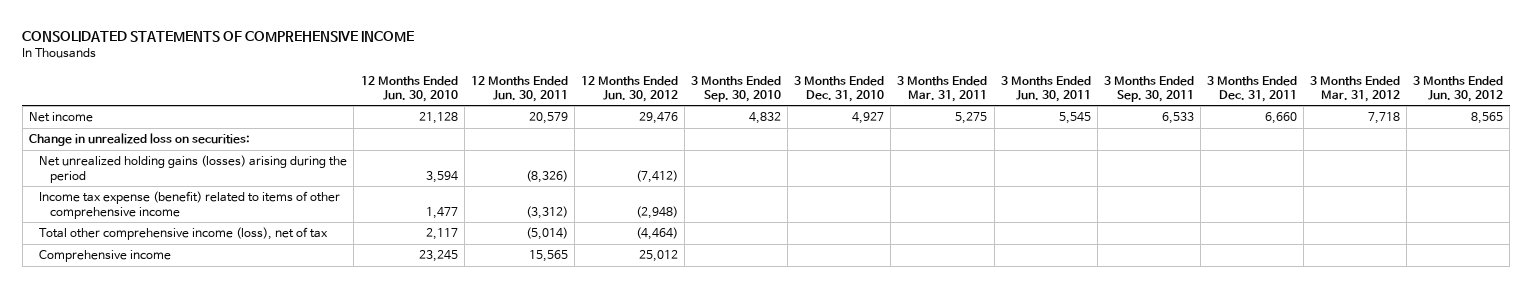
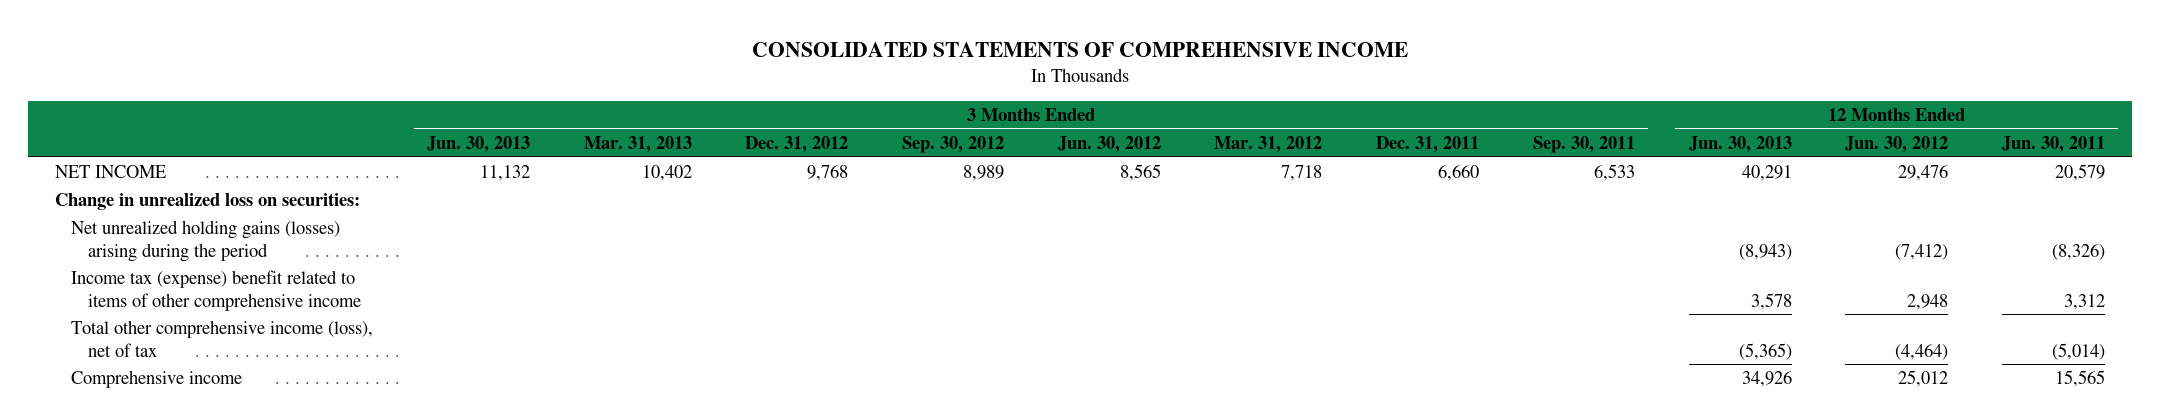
[360,75,458,102] 12 Months Ended Jun. 30, 2010 -> none
[691,75,782,102] 3 Months Ended Sep. 30, 2010 -> none
[794,75,885,102] 3 Months Ended Dec. 31, 2010 -> none
[897,75,988,102] 3 Months Ended Mar. 31, 2011 -> none
[1000,75,1091,102] 3 Months Ended Jun. 30, 2011 -> none
none -> [427,136,531,154] Jun. 30, 2013
none -> [583,136,692,154] Mar. 31, 2013
none -> [745,136,849,154] Dec. 31, 2012
none -> [902,136,1005,154] Sep. 30, 2012
none -> [1688,136,1792,154] Jun. 30, 2013
[28,112,93,123] Net income -> [54,165,167,179] NET INCOME
[39,191,341,219] Income tax expense (benefit) related to items of other comprehensive income -> [71,270,361,311] Income tax (expense) benefit related to items of other comprehensive income
[525,205,568,219] (3,312) -> [2063,293,2105,310] 3,312
[635,205,678,219] (2,948) -> [1907,293,1949,310] 2,948

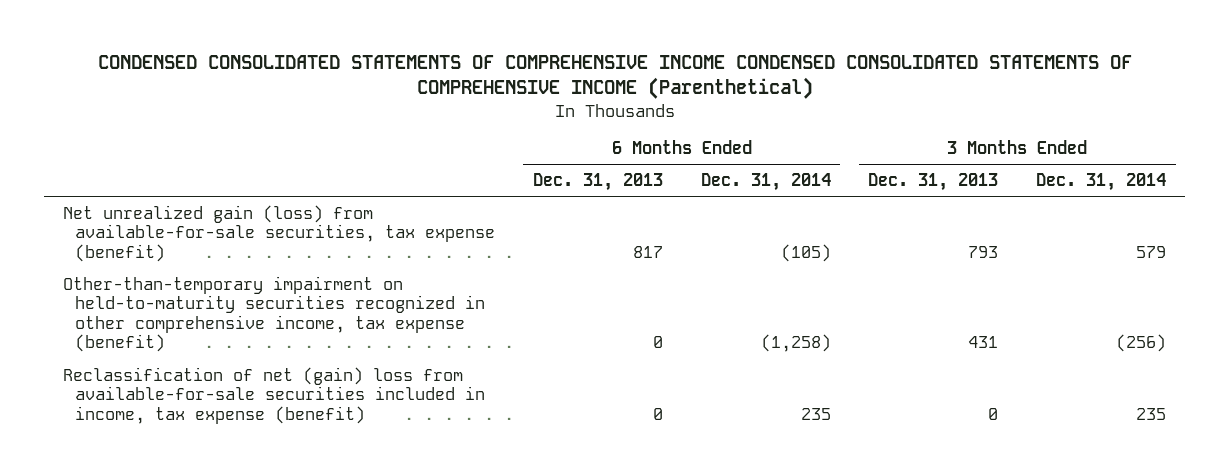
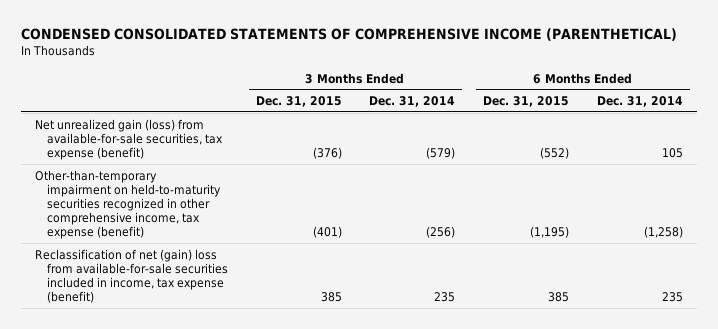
[97,55,1132,100] CONDENSED CONSOLIDATED STATEMENTS OF COMPREHENSIVE INCOME CONDENSED CONSOLIDATED STATEMENTS OF COMPREHENSIVE INCOME (Parenthetical) -> [20,28,677,42] CONDENSED CONSOLIDATED STATEMENTS OF COMPREHENSIVE INCOME (PARENTHETICAL)
[532,172,663,191] Dec. 31, 2013 -> none
[868,172,999,191] Dec. 31, 2013 -> none
none -> [255,95,342,107] Dec. 31, 2015
none -> [483,95,570,107] Dec. 31, 2015
[780,243,831,262] (105) -> [662,147,684,158] 105
[1136,245,1167,258] 579 -> [426,146,456,159] (579)

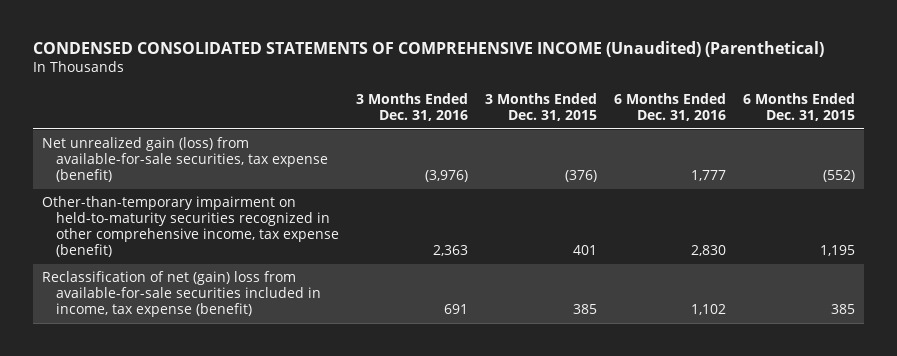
[20,28,677,42] CONDENSED CONSOLIDATED STATEMENTS OF COMPREHENSIVE INCOME (PARENTHETICAL) -> [33,41,825,58] CONDENSED CONSOLIDATED STATEMENTS OF COMPREHENSIVE INCOME (Unaudited) (Parenthetical)
[369,95,456,107] Dec. 31, 2014 -> none
[597,95,684,107] Dec. 31, 2014 -> none
none -> [356,92,469,121] 3 Months Ended Dec. 31, 2016
none -> [614,92,727,121] 6 Months Ended Dec. 31, 2016
[312,226,342,239] (401) -> [573,245,598,256] 401
[530,226,570,239] (1,195) -> [820,245,856,257] 1,195

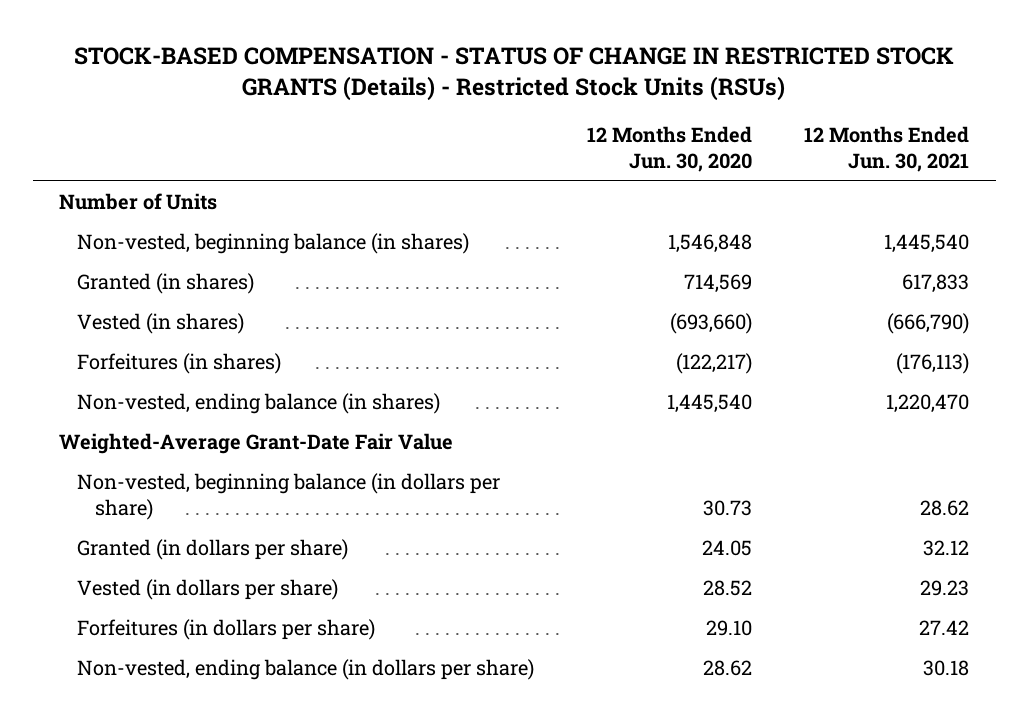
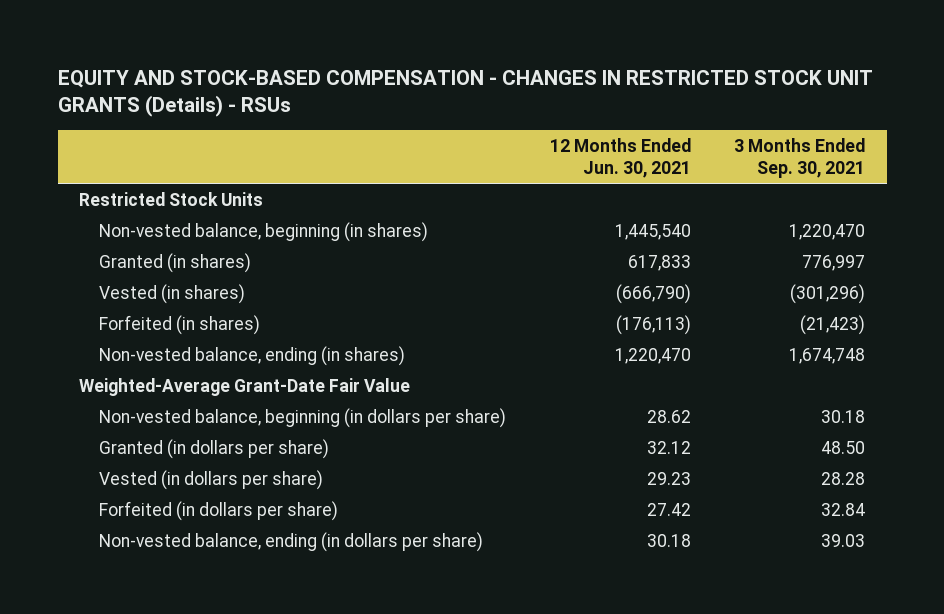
[74,46,955,101] STOCK-BASED COMPENSATION - STATUS OF CHANGE IN RESTRICTED STOCK GRANTS (Details) - Restricted Stock Units (RSUs) -> [57,69,873,118] EQUITY AND STOCK-BASED COMPENSATION - CHANGES IN RESTRICTED STOCK UNIT GRANTS (Details) - RSUs
[586,126,752,172] 12 Months Ended Jun. 30, 2020 -> none
none -> [734,137,866,179] 3 Months Ended Sep. 30, 2021
[59,193,218,211] Number of Units -> [79,191,264,206] Restricted Stock Units
[77,233,470,255] Non-vested, beginning balance (in shares) -> [99,221,429,242] Non-vested balance, beginning (in shares)
[77,353,282,375] Forfeitures (in shares) -> [99,314,261,335] Forfeited (in shares)
[77,393,441,415] Non-vested, ending balance (in shares) -> [99,345,406,366] Non-vested balance, ending (in shares)
[77,473,501,521] Non-vested, beginning balance (in dollars per share) -> [99,407,507,428] Non-vested balance, beginning (in dollars per share)
[77,619,376,641] Forfeitures (in dollars per share) -> [99,500,339,521] Forfeited (in dollars per share)
[77,659,535,681] Non-vested, ending balance (in dollars per share) -> [99,531,484,552] Non-vested balance, ending (in dollars per share)

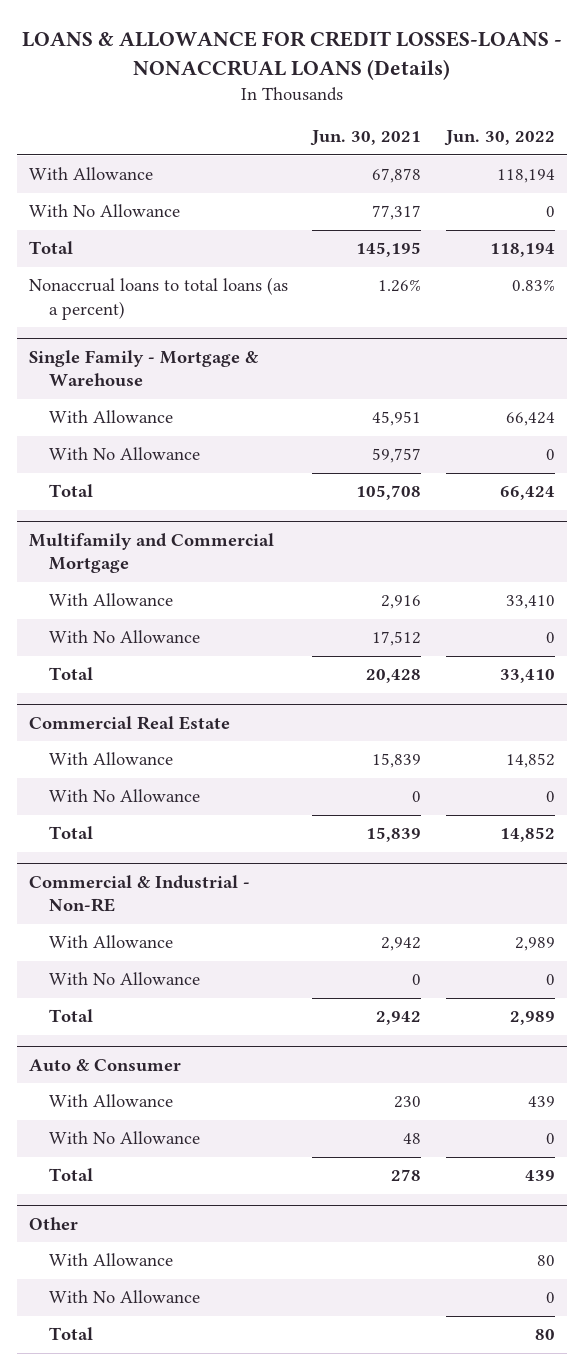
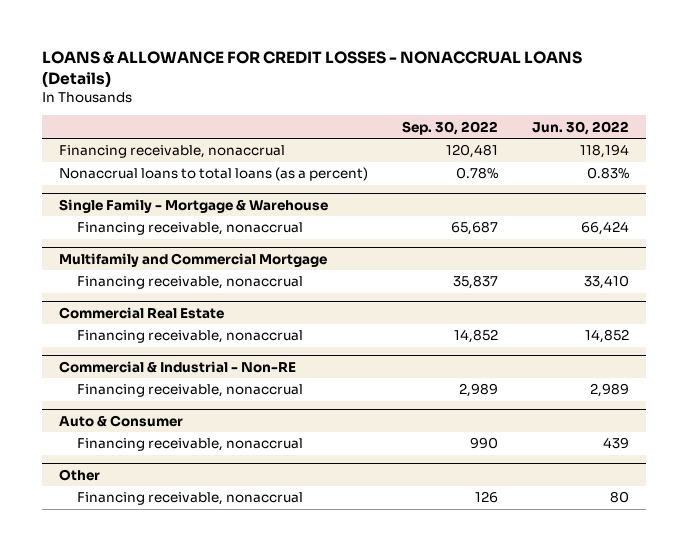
[21,30,562,80] LOANS & ALLOWANCE FOR CREDIT LOSSES-LOANS - NONACCRUAL LOANS (Details) -> [42,51,583,87] LOANS & ALLOWANCE FOR CREDIT LOSSES - NONACCRUAL LOANS (Details)
[310,130,422,147] Jun. 30, 2021 -> none
none -> [402,120,499,135] Sep. 30, 2022
[29,167,154,181] With Allowance -> none
[29,204,181,218] With No Allowance -> none
[29,241,74,255] Total -> [59,145,286,159] Financing receivable, nonaccrual
[49,410,174,424] With Allowance -> none
[49,447,201,461] With No Allowance -> none
[49,484,94,498] Total -> [76,222,303,236] Financing receivable, nonaccrual
[49,593,174,607] With Allowance -> none
[49,630,201,644] With No Allowance -> none
[49,667,94,681] Total -> [76,276,303,290] Financing receivable, nonaccrual
[49,752,174,766] With Allowance -> none
[49,789,201,803] With No Allowance -> none
[49,826,94,840] Total -> [76,330,303,344] Financing receivable, nonaccrual
[49,935,174,949] With Allowance -> none
[49,972,201,986] With No Allowance -> none
[49,1009,94,1023] Total -> [76,384,303,398] Financing receivable, nonaccrual
[49,1094,174,1108] With Allowance -> none
[49,1131,201,1145] With No Allowance -> none
[49,1168,94,1182] Total -> [76,438,303,452] Financing receivable, nonaccrual
[49,1253,174,1267] With Allowance -> none
[49,1290,201,1304] With No Allowance -> none
[49,1327,94,1341] Total -> [76,492,303,506] Financing receivable, nonaccrual

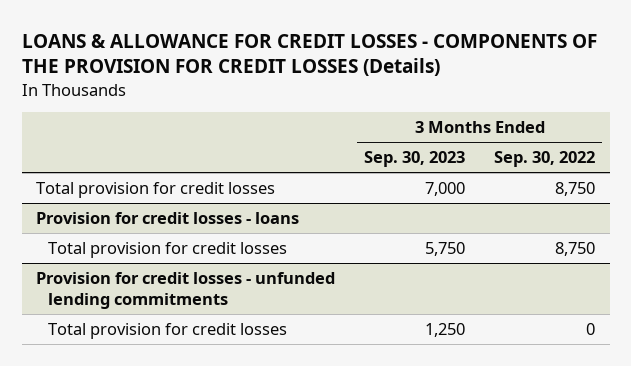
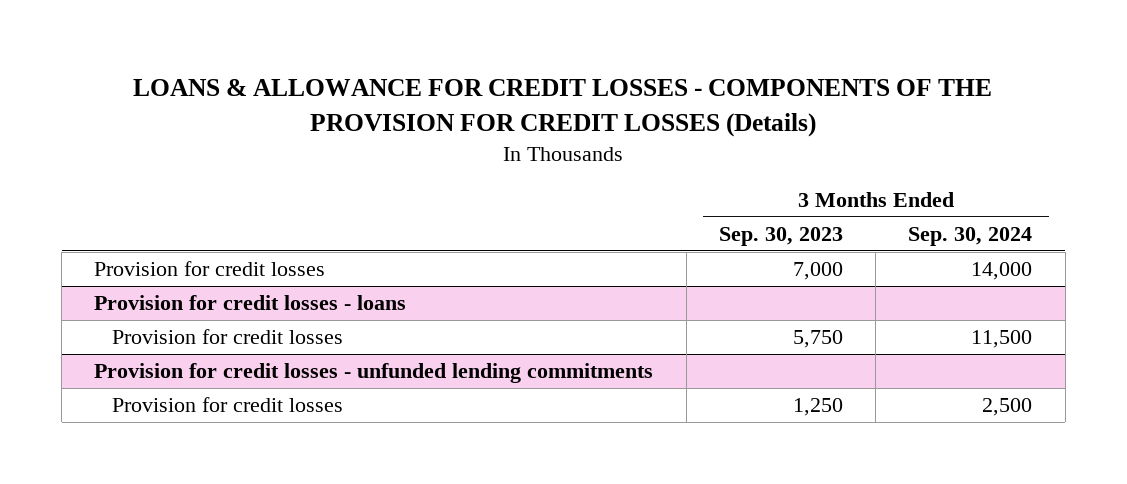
[494,151,596,168] Sep. 30, 2022 -> none
none -> [908,227,1033,247] Sep. 30, 2024
[36,181,276,198] Total provision for credit losses -> [94,261,326,277] Provision for credit losses
[48,241,288,258] Total provision for credit losses -> [111,329,343,345] Provision for credit losses
[48,322,288,339] Total provision for credit losses -> [111,397,343,413] Provision for credit losses

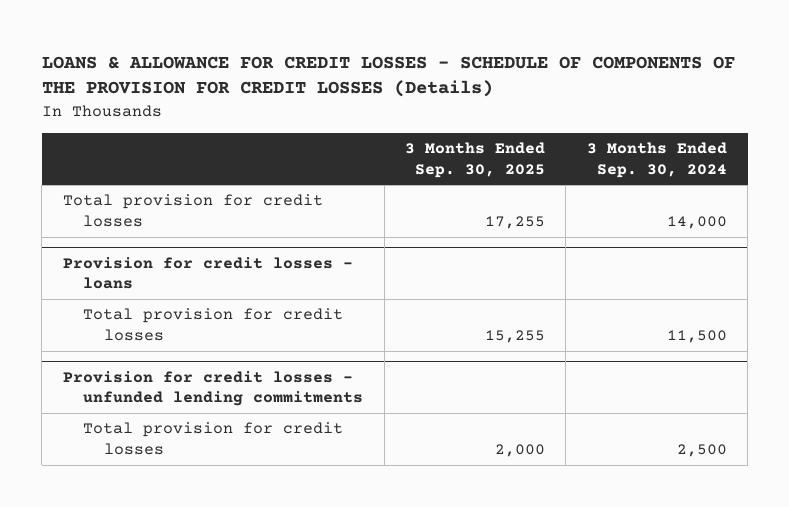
[133,79,993,137] LOANS & ALLOWANCE FOR CREDIT LOSSES - COMPONENTS OF THE PROVISION FOR CREDIT LOSSES (Details) -> [41,55,735,98] LOANS & ALLOWANCE FOR CREDIT LOSSES - SCHEDULE OF COMPONENTS OF THE PROVISION FOR CREDIT LOSSES (Details)
[718,227,843,247] Sep. 30, 2023 -> none
none -> [405,141,546,178] 3 Months Ended Sep. 30, 2025
[94,261,326,277] Provision for credit losses -> [62,194,323,227] Total provision for credit losses
[111,329,343,345] Provision for credit losses -> [83,308,344,341] Total provision for credit losses
[111,397,343,413] Provision for credit losses -> [83,422,344,455] Total provision for credit losses

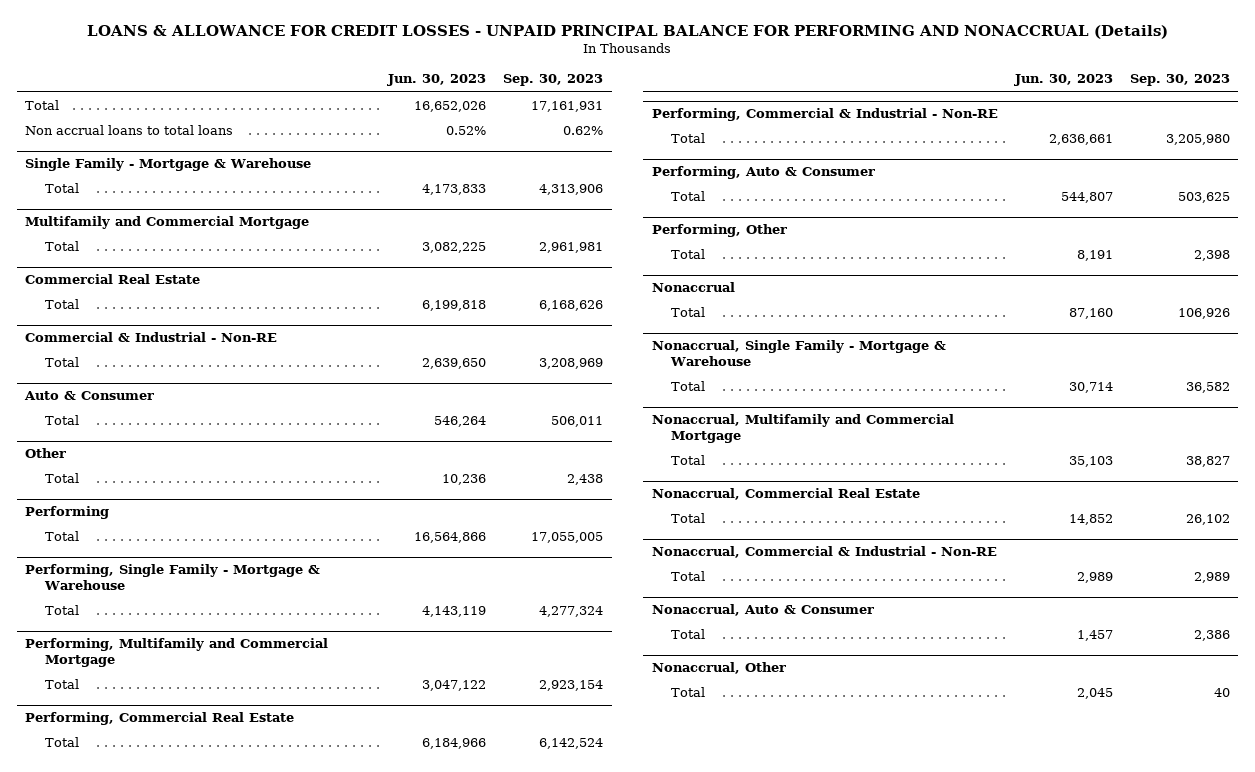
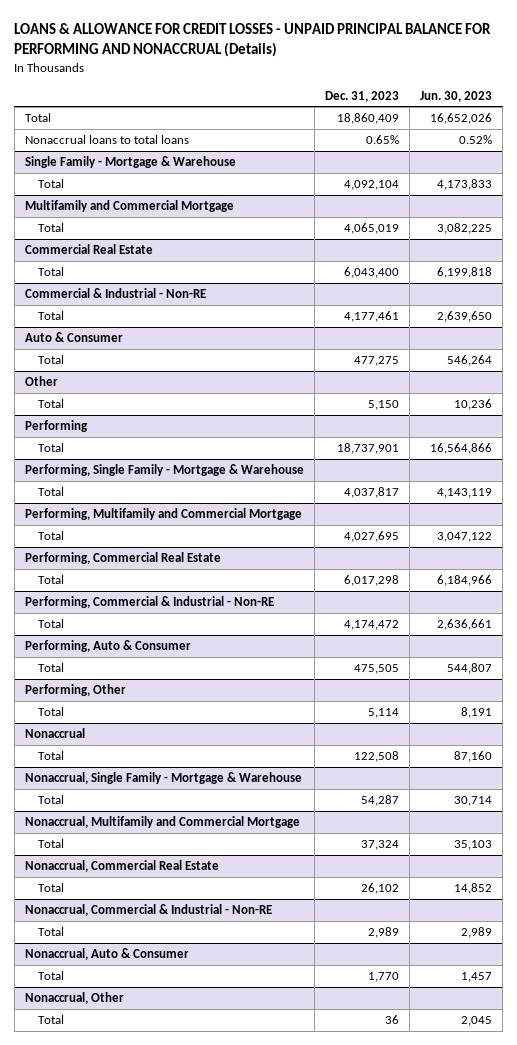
[503,74,604,87] Sep. 30, 2023 -> none
none -> [325,90,400,102] Dec. 31, 2023
[25,125,234,136] Non accrual loans to total loans -> [24,135,189,145] Nonaccrual loans to total loans

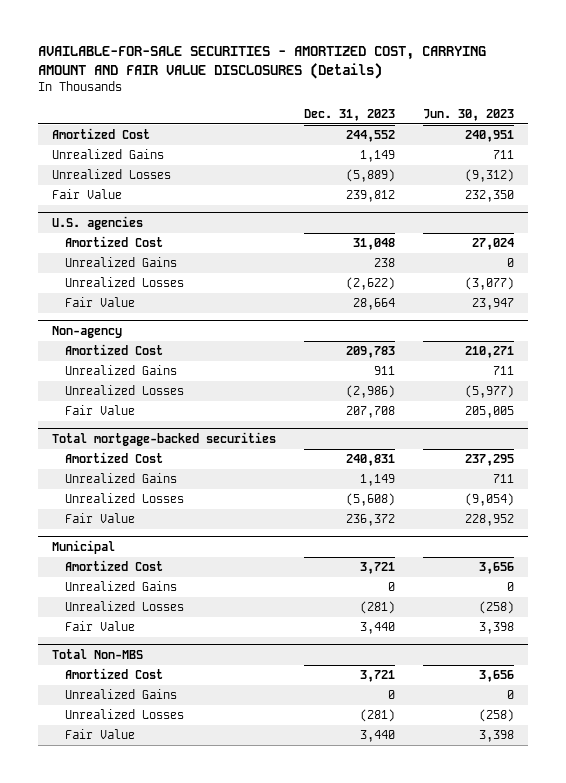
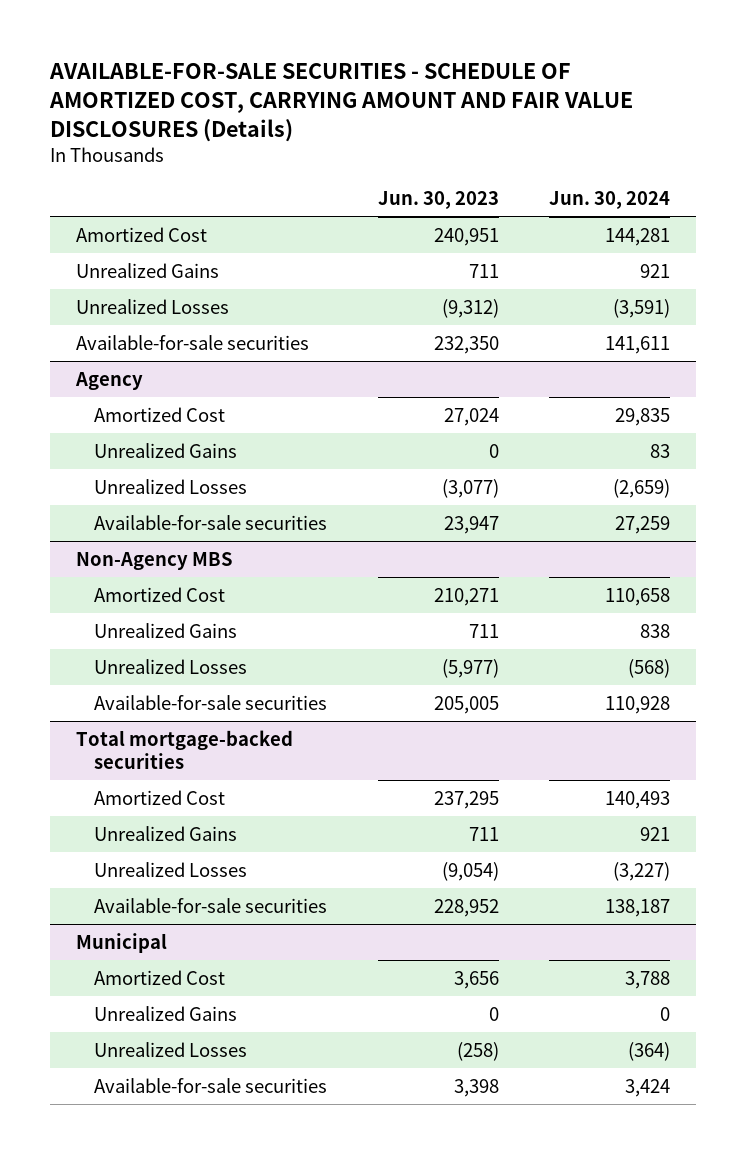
[37,46,486,79] AVAILABLE-FOR-SALE SECURITIES - AMORTIZED COST, CARRYING AMOUNT AND FAIR VALUE DISCLOSURES (Details) -> [49,63,634,142] AVAILABLE-FOR-SALE SECURITIES - SCHEDULE OF AMORTIZED COST, CARRYING AMOUNT AND FAIR VALUE DISCLOSURES (Details)
[303,108,395,121] Dec. 31, 2023 -> none
none -> [549,191,671,210] Jun. 30, 2024
[51,189,122,200] Fair Value -> [75,334,309,350] Available-for-sale securities
[51,216,143,231] U.S. agencies -> [74,371,143,390] Agency
[65,297,136,308] Fair Value -> [94,514,328,530] Available-for-sale securities
[51,326,122,339] Non-agency -> [75,551,233,570] Non-Agency MBS
[65,405,136,416] Fair Value -> [94,694,328,710] Available-for-sale securities
[65,513,136,524] Fair Value -> [94,897,328,913] Available-for-sale securities
[51,649,143,660] Total Non-MBS -> none
[65,668,164,680] Amortized Cost -> none
[65,689,178,700] Unrealized Gains -> none
[65,709,185,720] Unrealized Losses -> none
[65,729,136,740] Fair Value -> none
[65,621,136,632] Fair Value -> [94,1077,328,1093] Available-for-sale securities

